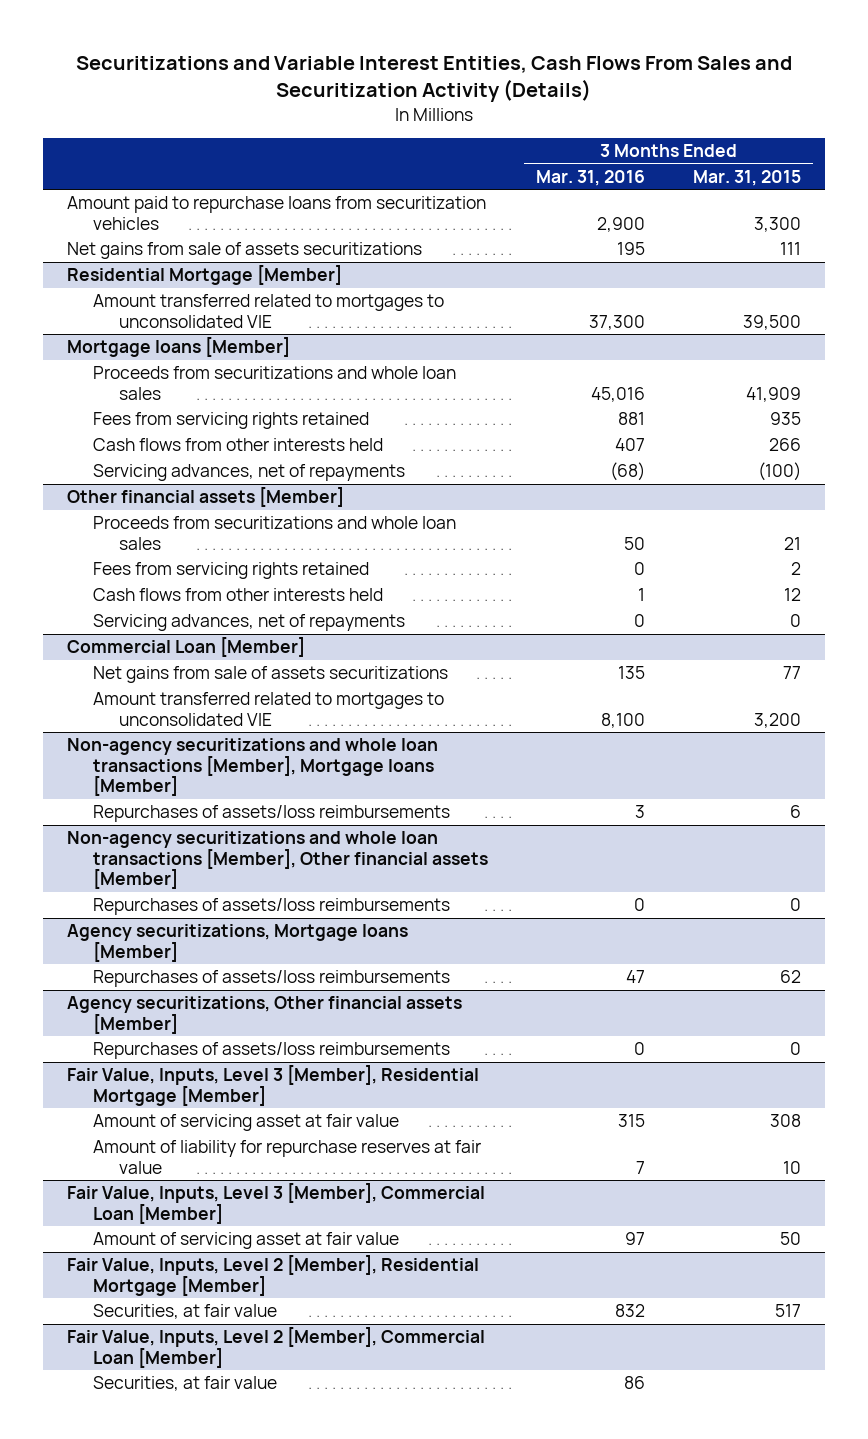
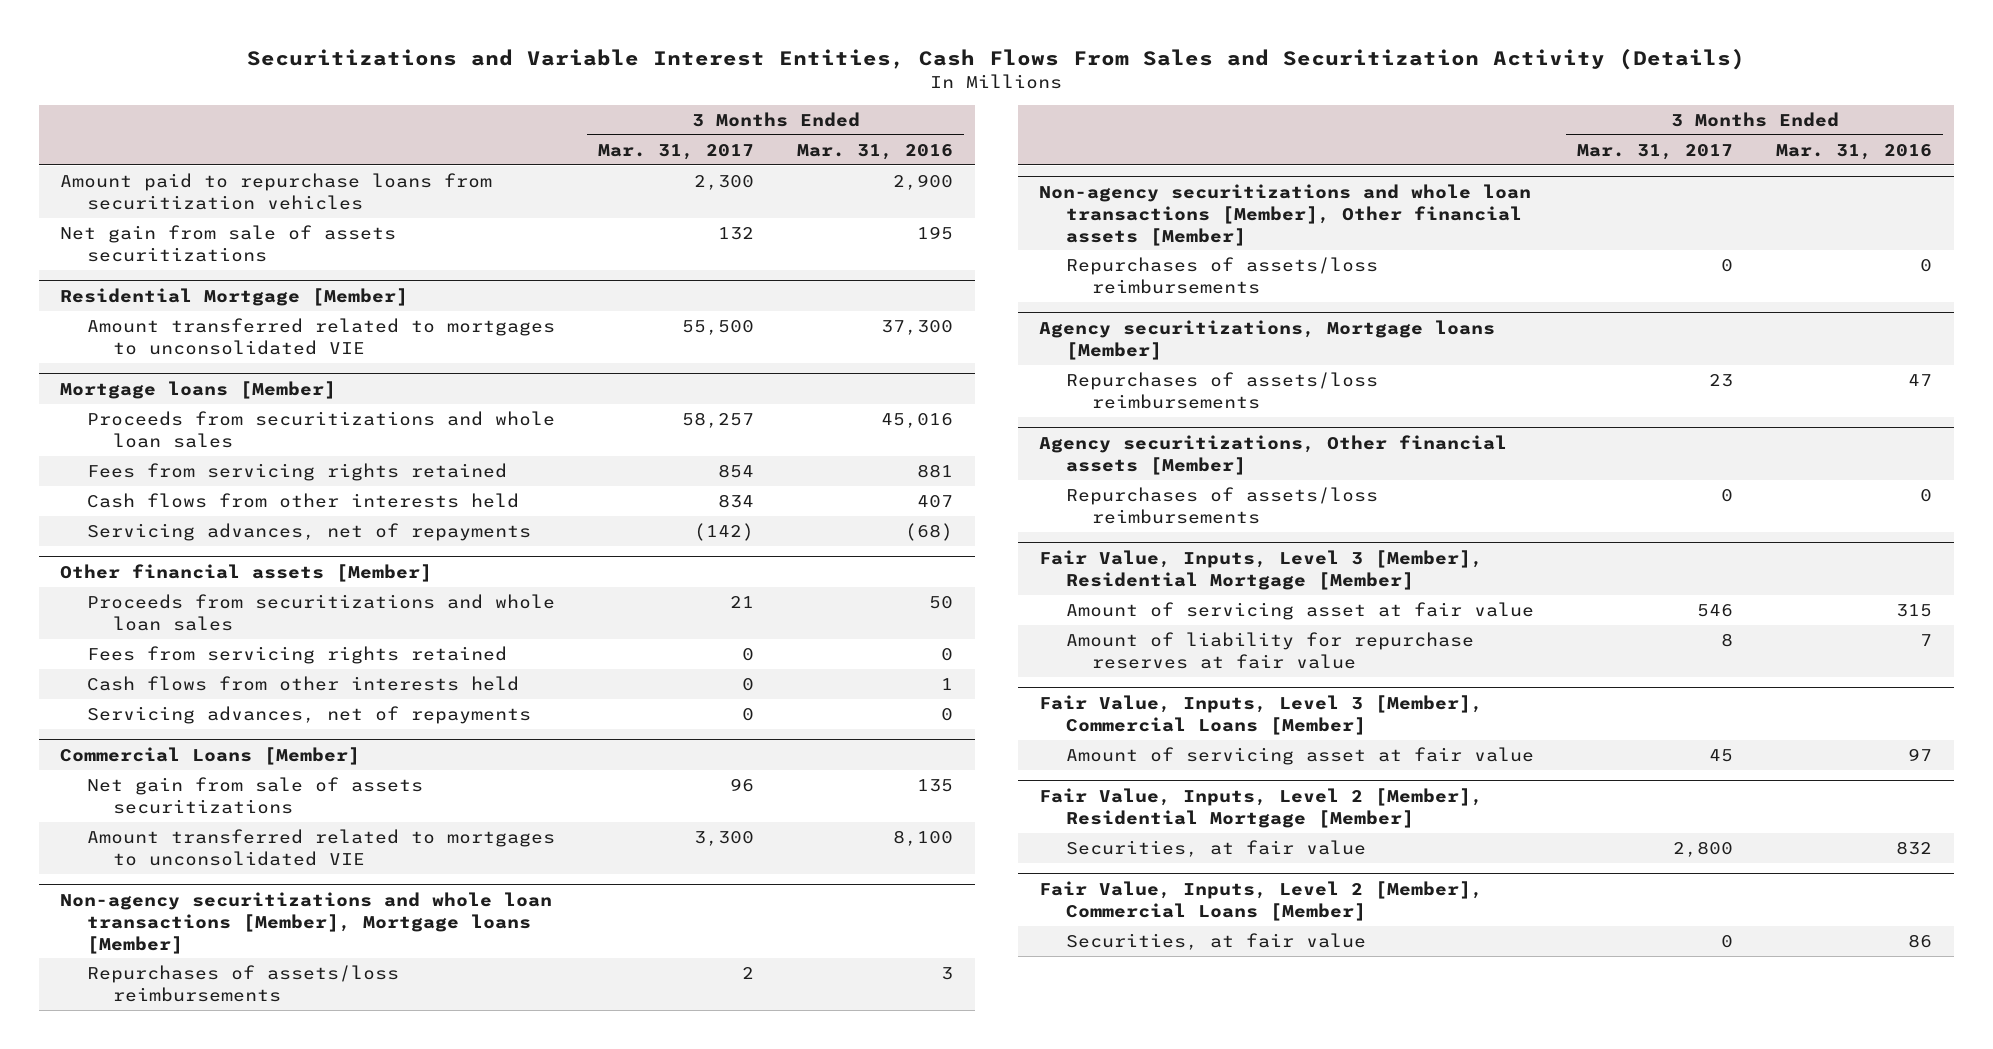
[693,169,802,186] Mar. 31, 2015 -> none
none -> [598,143,755,160] Mar. 31, 2017
[66,242,422,260] Net gains from sale of assets securitizations -> [60,224,397,262] Net gain from sale of assets securitizations
[66,637,305,658] Commercial Loan [Member] -> [60,746,361,765] Commercial Loans [Member]
[92,666,448,684] Net gains from sale of assets securitizations -> [86,776,423,814] Net gain from sale of assets securitizations
[66,1183,485,1224] Fair Value, Inputs, Level 3 [Member], Commercial Loan [Member] -> [1039,694,1484,735] Fair Value, Inputs, Level 3 [Member], Commercial Loans [Member]
[66,1327,485,1368] Fair Value, Inputs, Level 2 [Member], Commercial Loan [Member] -> [1039,880,1484,921] Fair Value, Inputs, Level 2 [Member], Commercial Loans [Member]

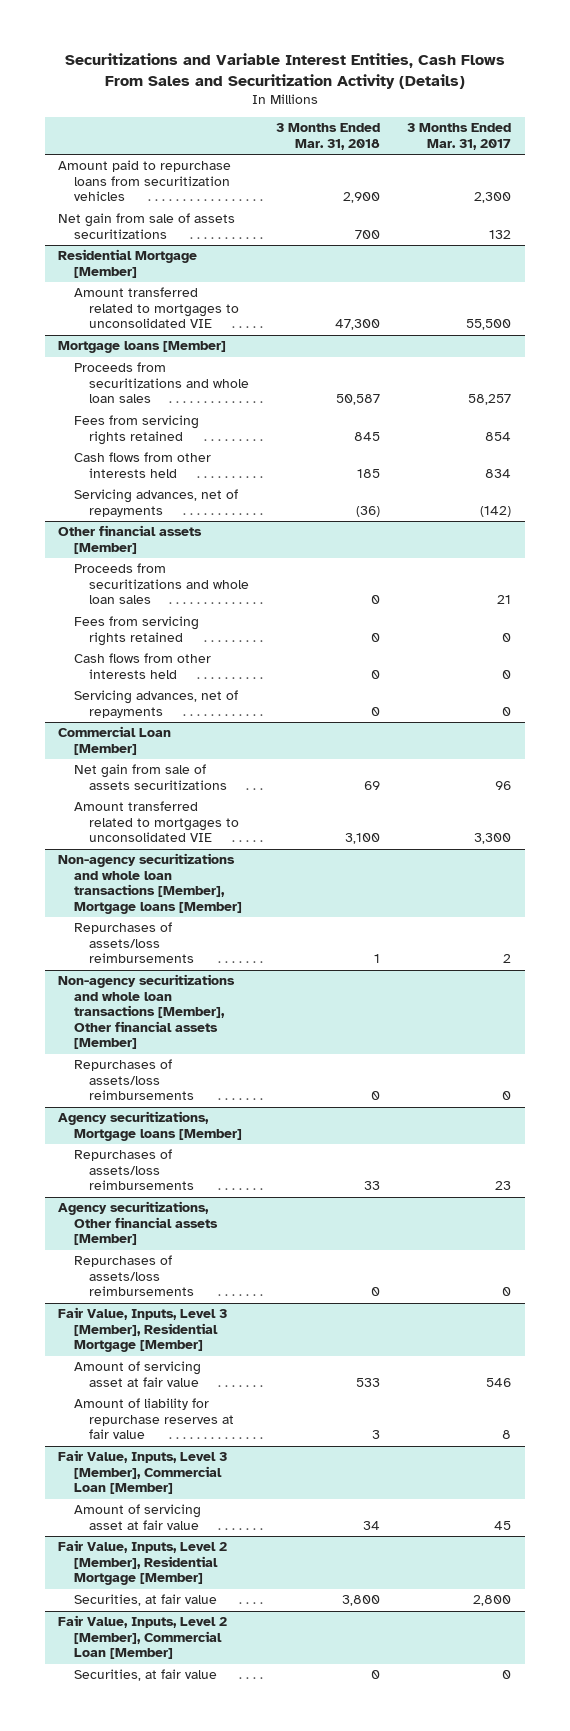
[797,143,954,160] Mar. 31, 2016 -> none
none -> [276,123,381,150] 3 Months Ended Mar. 31, 2018
[60,746,361,765] Commercial Loans [Member] -> [58,726,172,755] Commercial Loan [Member]
[1039,694,1484,735] Fair Value, Inputs, Level 3 [Member], Commercial Loans [Member] -> [58,1450,228,1495] Fair Value, Inputs, Level 3 [Member], Commercial Loan [Member]
[1039,880,1484,921] Fair Value, Inputs, Level 2 [Member], Commercial Loans [Member] -> [58,1615,228,1660] Fair Value, Inputs, Level 2 [Member], Commercial Loan [Member]

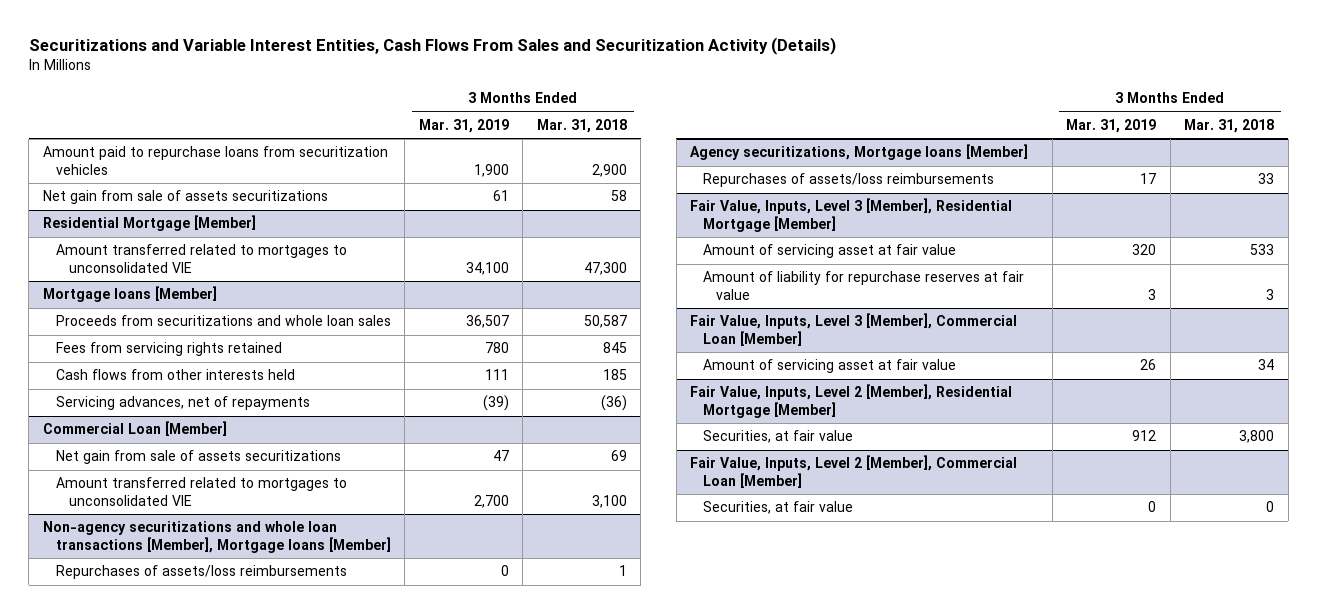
[407,123,512,150] 3 Months Ended Mar. 31, 2017 -> none
none -> [418,118,509,133] Mar. 31, 2019
[355,229,381,239] 700 -> [610,190,627,202] 58
[58,525,203,554] Other financial assets [Member] -> none
[73,563,250,605] Proceeds from securitizations and whole loan sales -> none
[73,616,199,646] Fees from servicing rights retained -> none
[73,653,211,679] Cash flows from other interests held -> none
[73,690,238,718] Servicing advances, net of repayments -> none
[58,974,236,1050] Non-agency securitizations and whole loan transactions [Member], Other financial assets [Member] -> none
[73,1059,195,1101] Repurchases of assets/loss reimbursements -> none
[58,1201,218,1246] Agency securitizations, Other financial assets [Member] -> none
[73,1255,195,1297] Repurchases of assets/loss reimbursements -> none

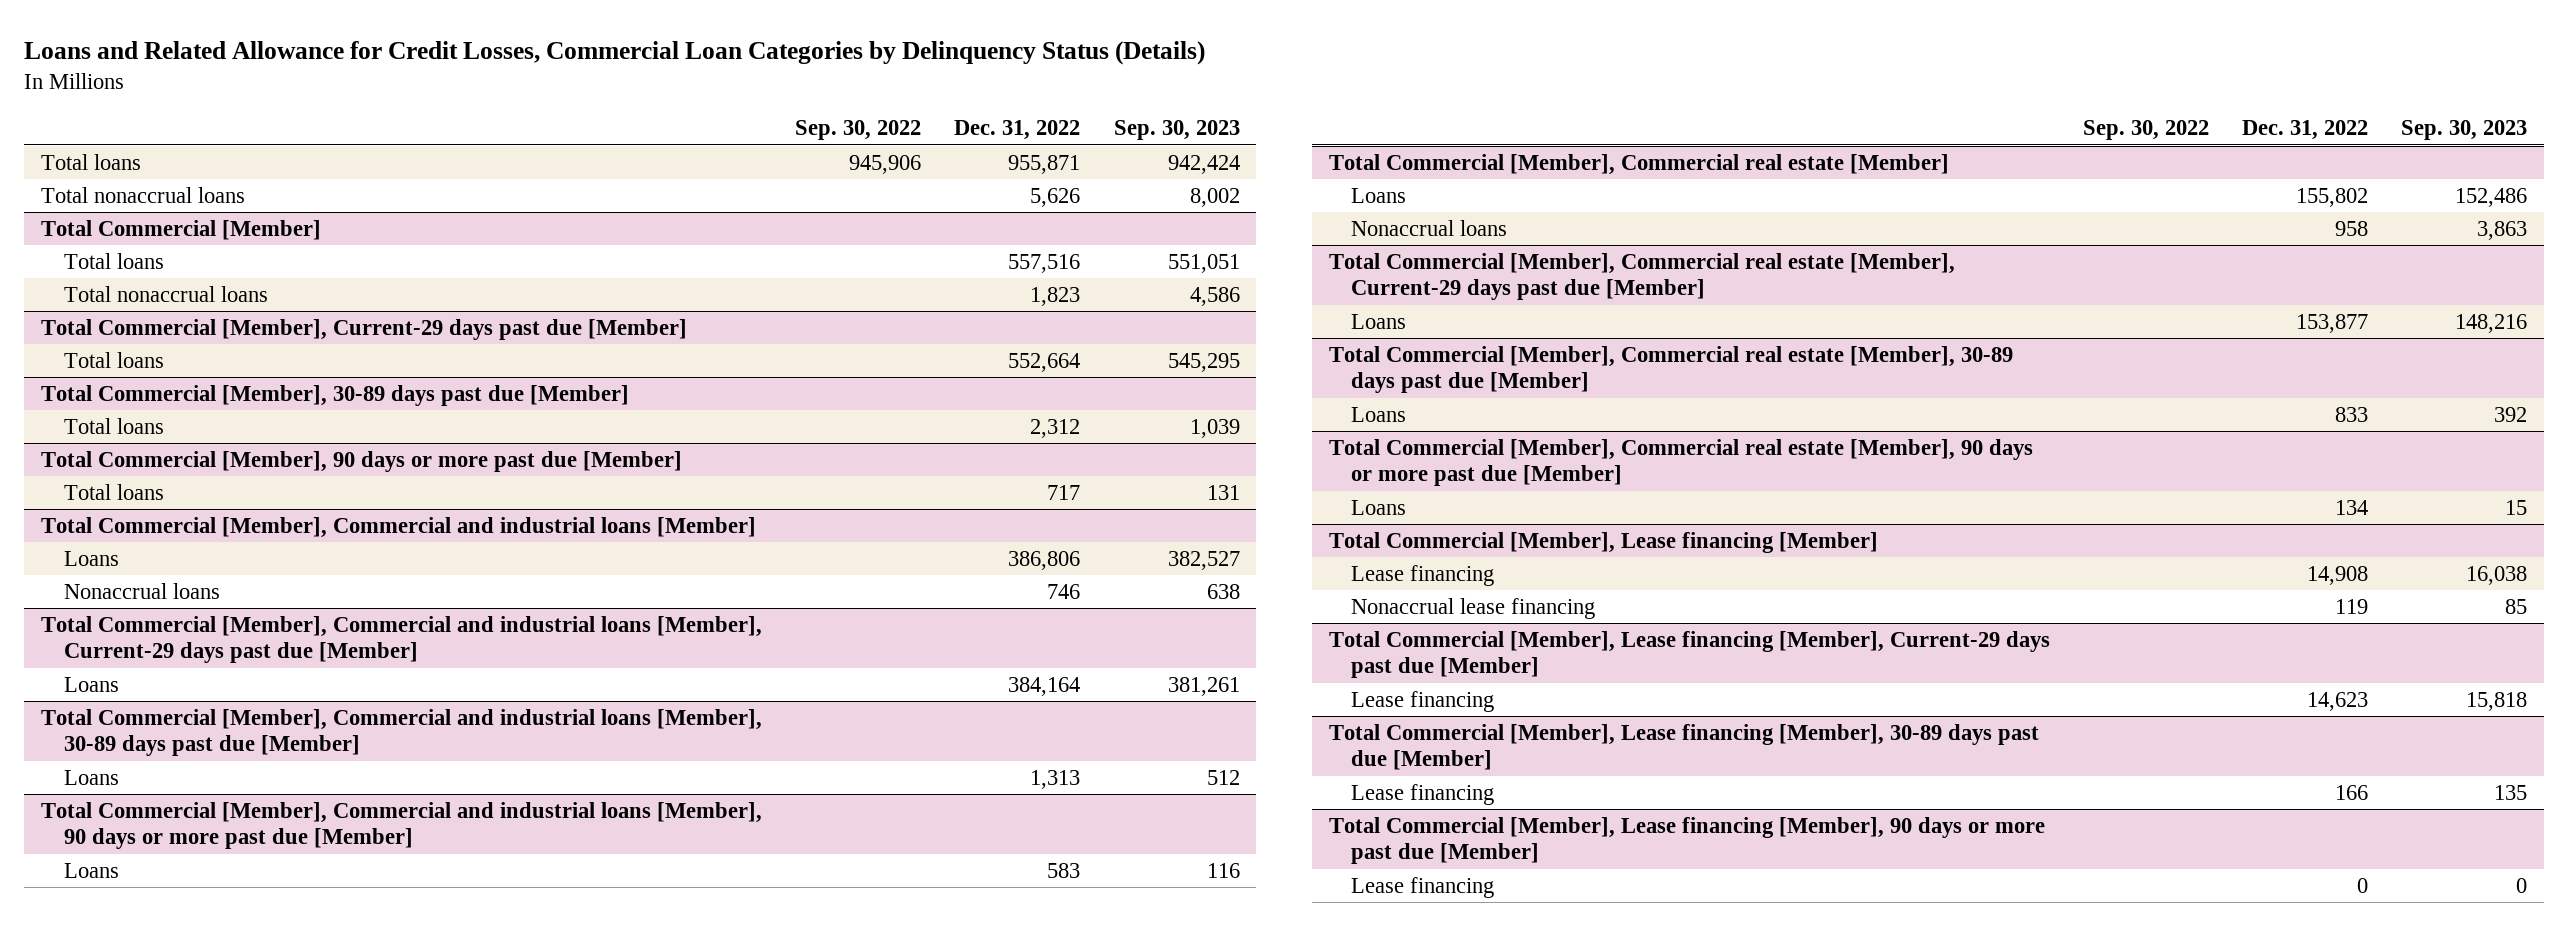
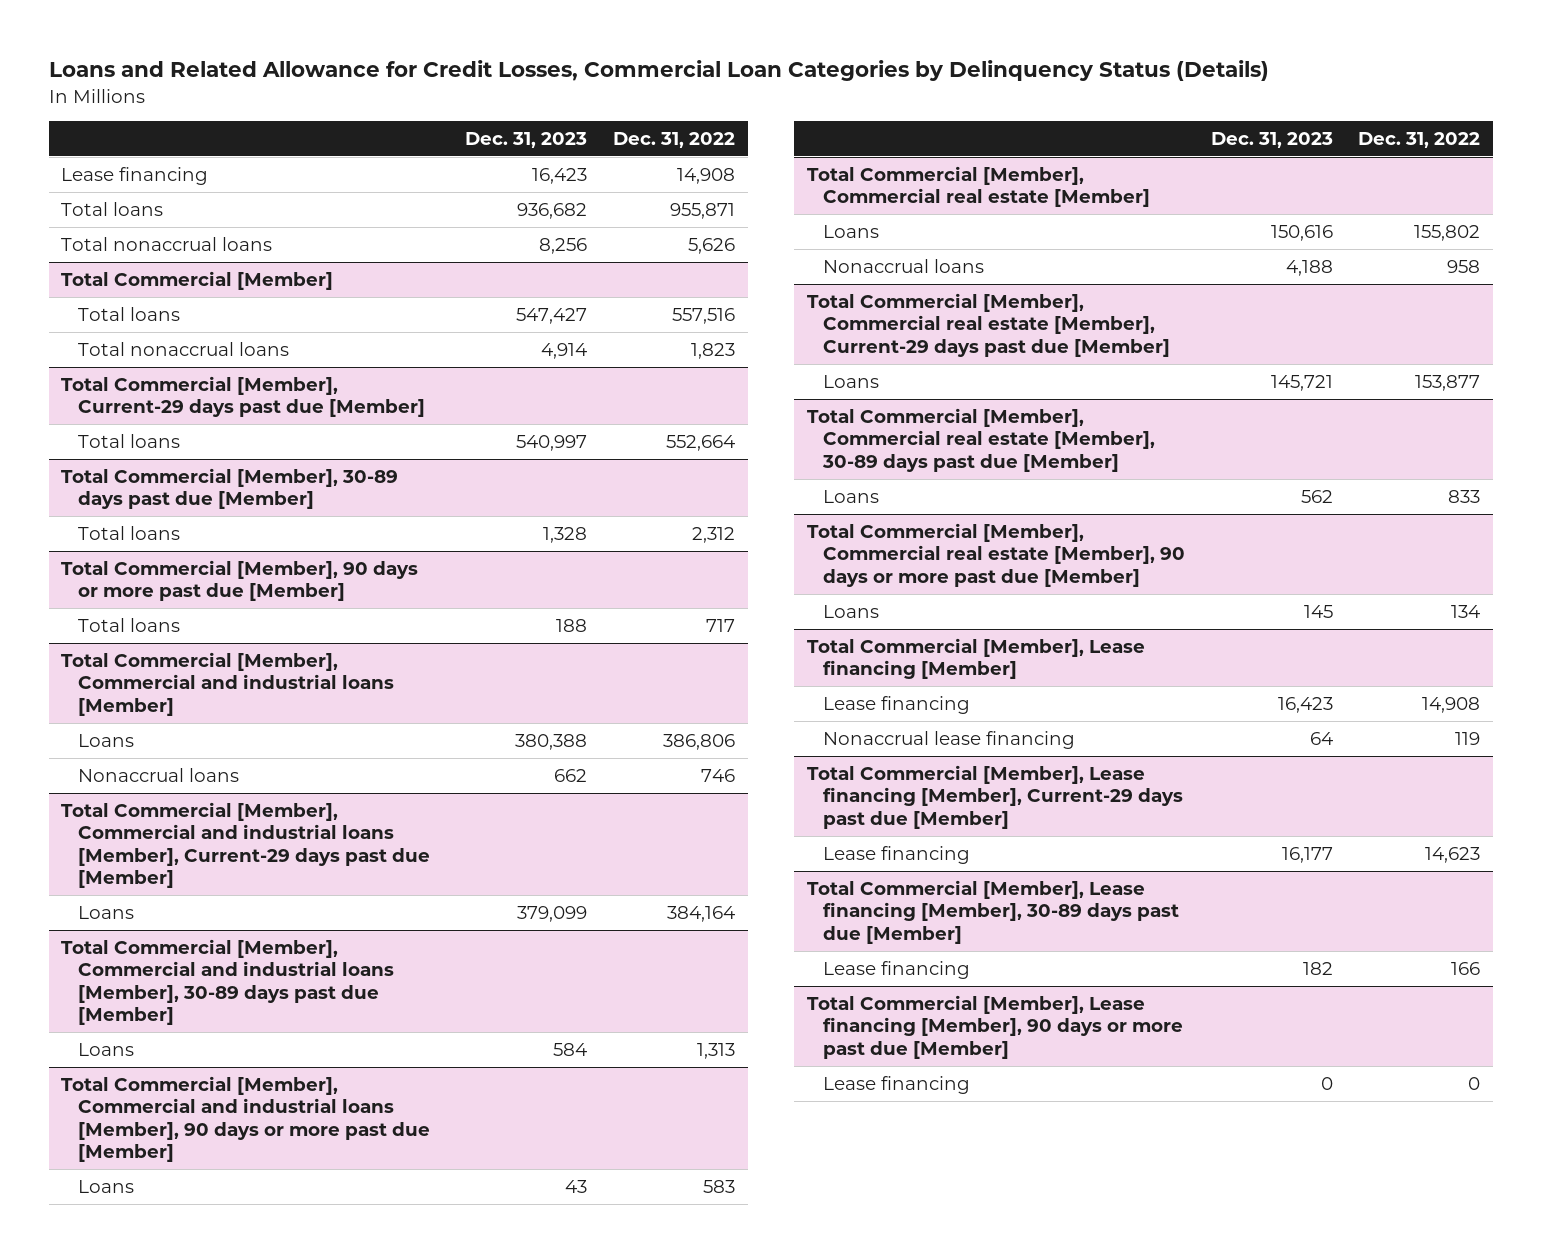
[795,120,922,141] Sep. 30, 2022 -> none
[1113,120,1240,141] Sep. 30, 2023 -> none
none -> [465,131,588,148] Dec. 31, 2023
none -> [61,166,209,185] Lease financing

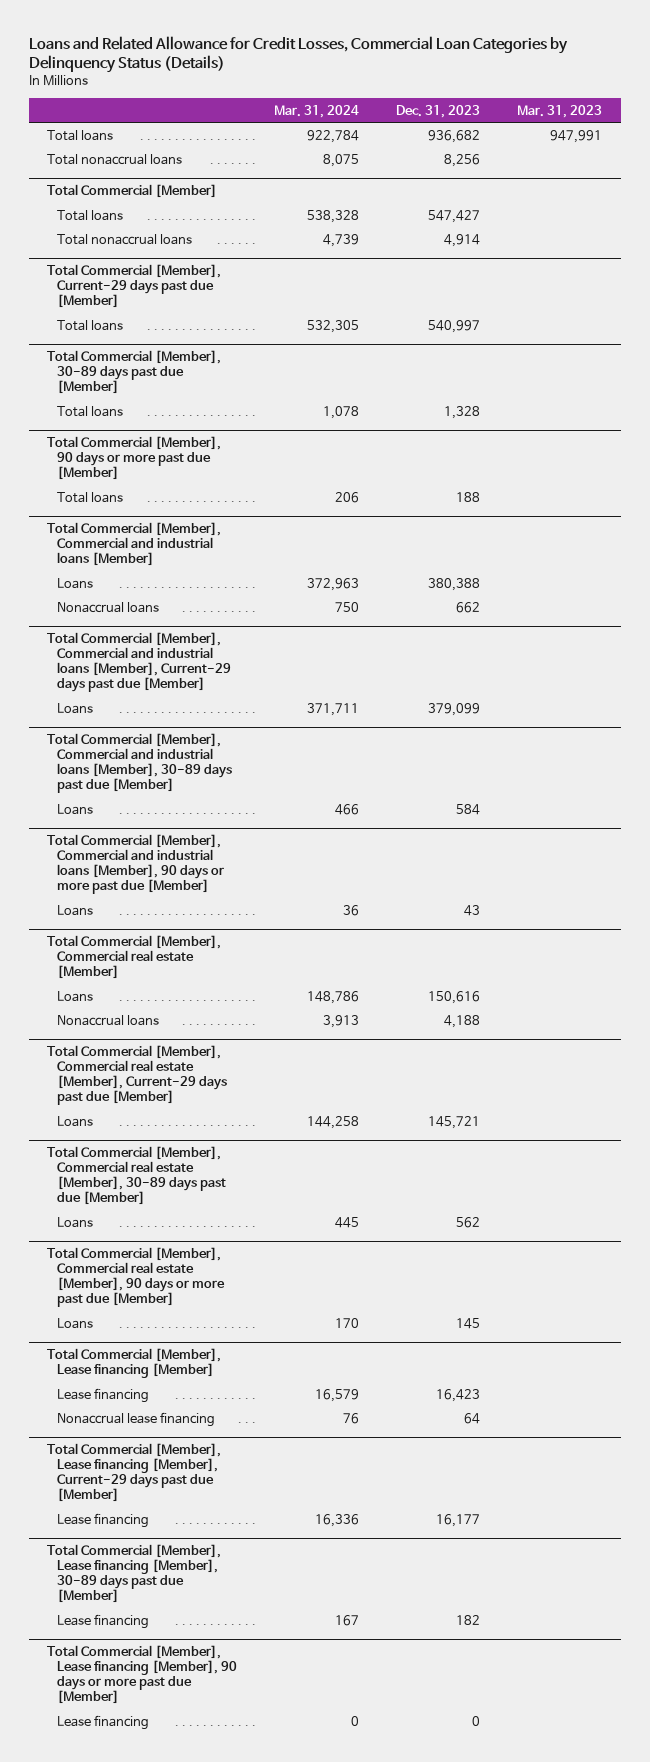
[612,131,735,148] Dec. 31, 2022 -> none
none -> [274,104,360,118] Mar. 31, 2024
none -> [517,104,603,118] Mar. 31, 2023
[61,166,209,185] Lease financing -> none

